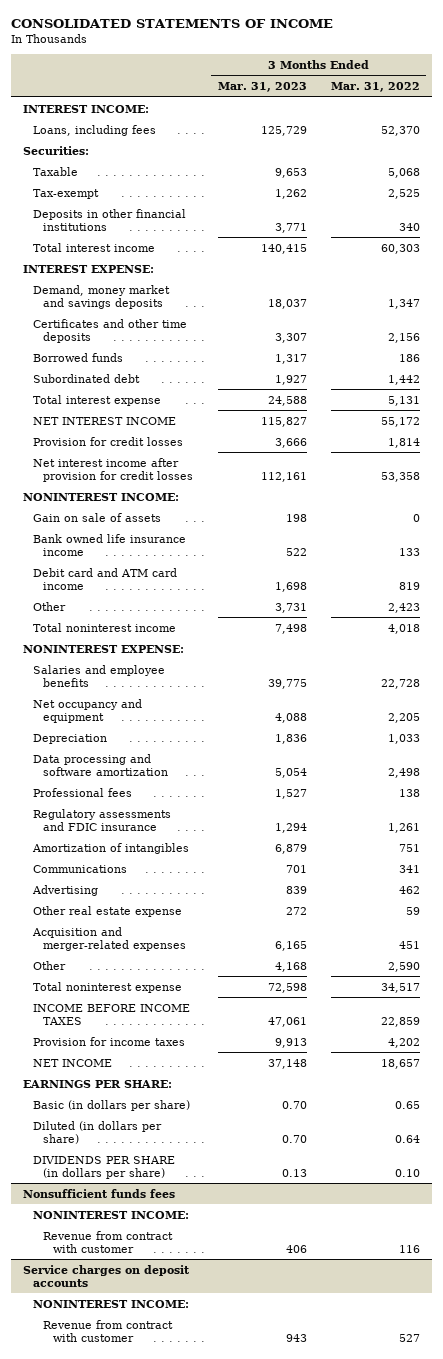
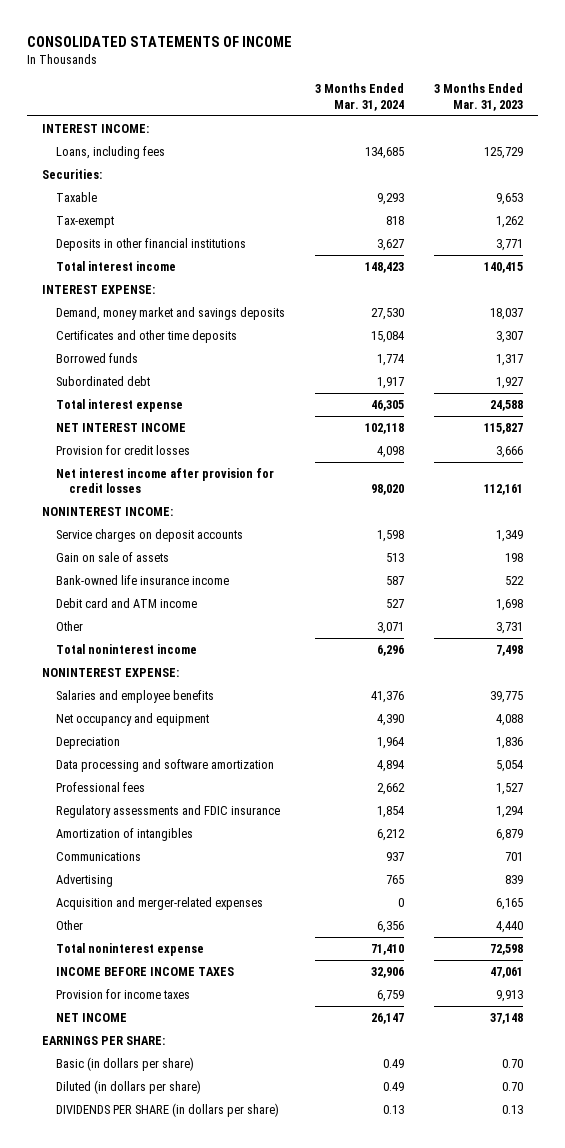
[331,82,421,93] Mar. 31, 2022 -> none
none -> [314,83,404,111] 3 Months Ended Mar. 31, 2024
none -> [55,529,243,543] Service charges on deposit accounts
[33,533,187,556] Bank owned life insurance income -> [55,575,229,586] Bank-owned life insurance income
[33,567,178,590] Debit card and ATM card income -> [55,598,197,609] Debit card and ATM income
[33,905,183,917] Other real estate expense -> none
[274,961,307,972] 4,168 -> [495,921,523,934] 4,440
[23,1188,176,1198] Nonsufficient funds fees -> none
[33,1210,190,1219] NONINTEREST INCOME: -> none
[42,1230,173,1253] Revenue from contract with customer -> none
[23,1264,191,1287] Service charges on deposit accounts -> none
[33,1299,190,1308] NONINTEREST INCOME: -> none
[42,1319,173,1342] Revenue from contract with customer -> none

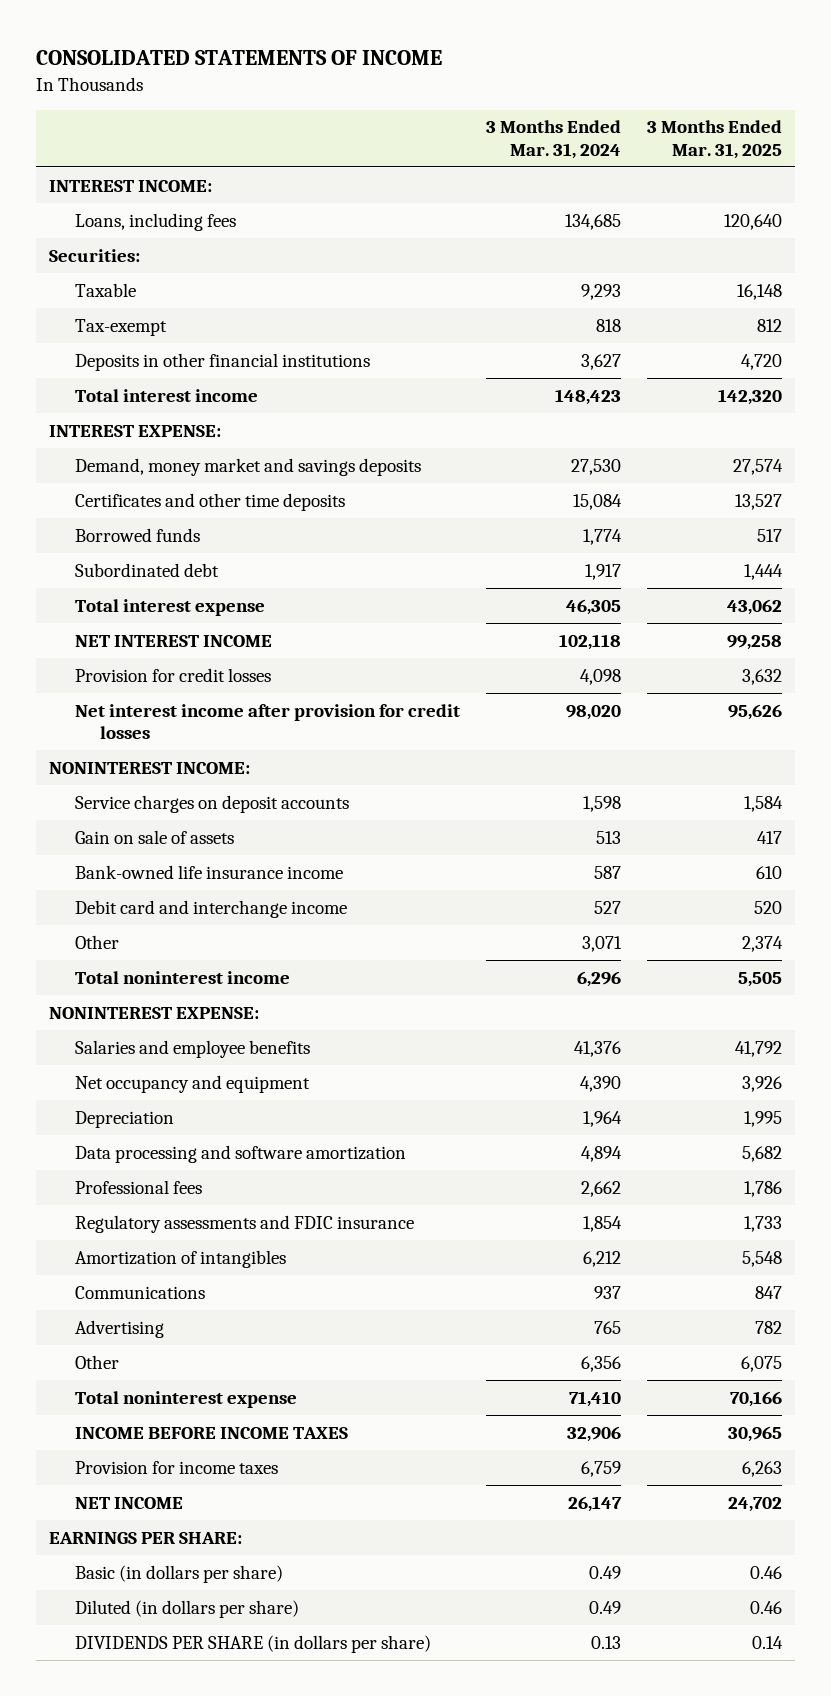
[433,83,523,111] 3 Months Ended Mar. 31, 2023 -> none
none -> [646,120,782,159] 3 Months Ended Mar. 31, 2025
[55,598,197,609] Debit card and ATM income -> [74,899,347,918] Debit card and interchange income
[55,897,263,911] Acquisition and merger-related expenses -> none

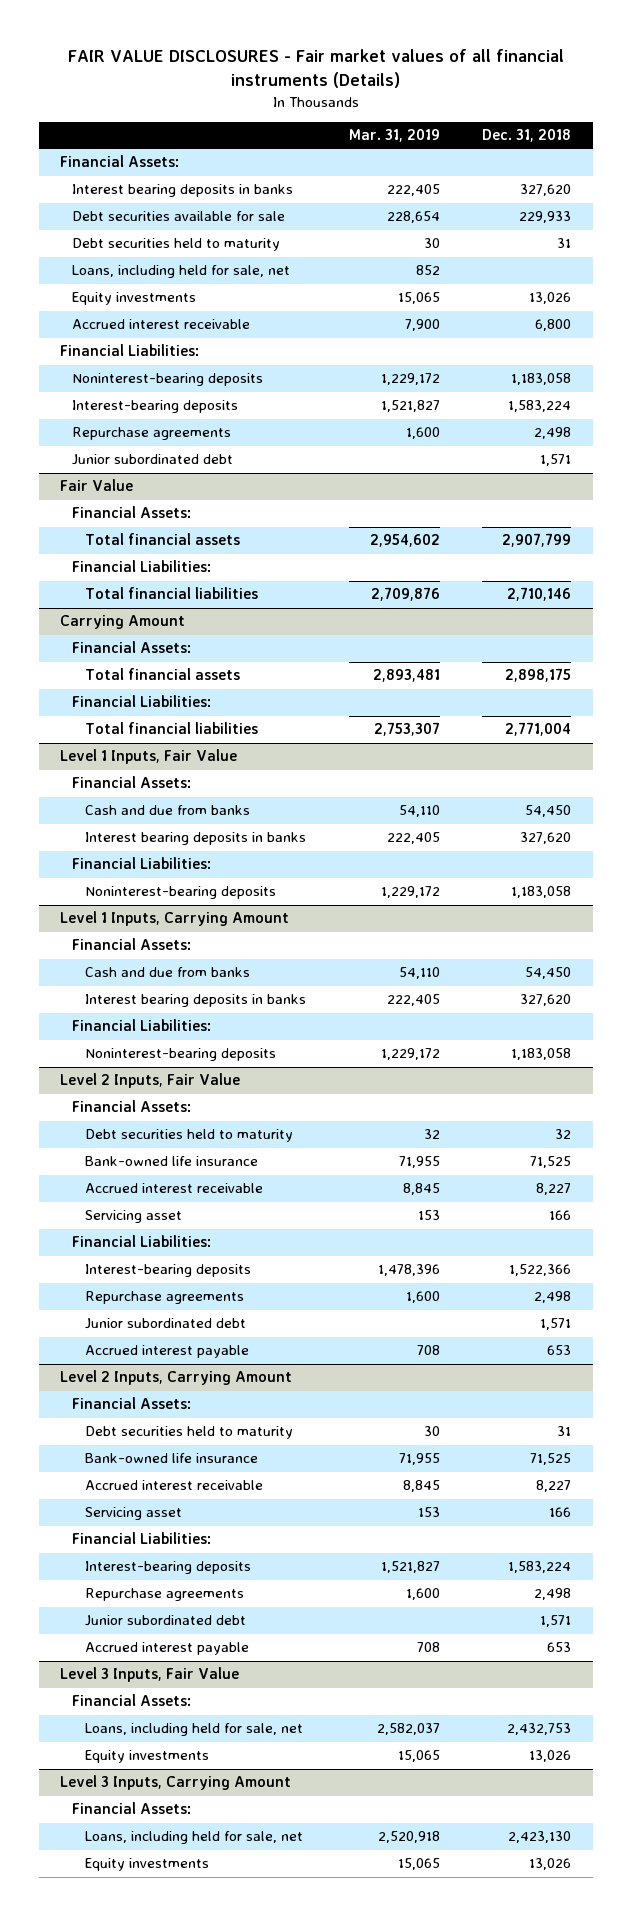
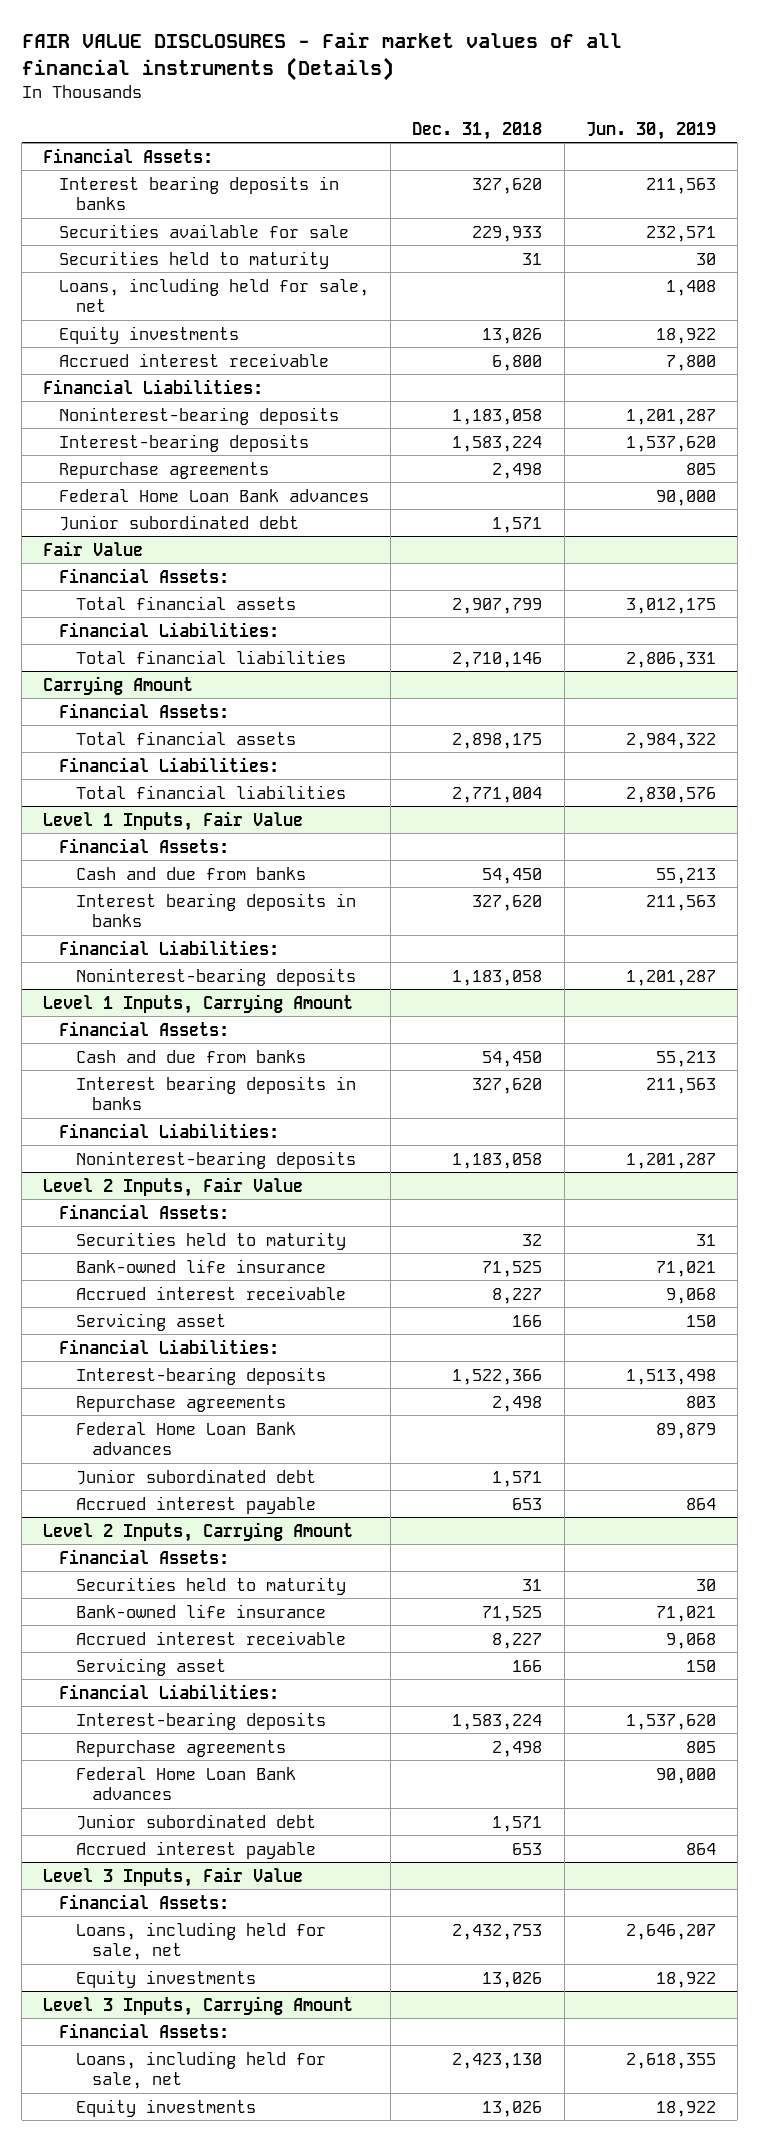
[348,129,440,143] Mar. 31, 2019 -> none
none -> [585,121,716,140] Jun. 30, 2019
[72,211,286,222] Debt securities available for sale -> [59,223,350,238] Securities available for sale
[72,238,281,252] Debt securities held to maturity -> [59,250,330,269] Securities held to maturity
none -> [59,488,370,502] Federal Home Loan Bank advances
[84,1129,293,1143] Debt securities held to maturity -> [75,1231,346,1250] Securities held to maturity
none -> [75,1421,296,1455] Federal Home Loan Bank advances
[84,1426,293,1440] Debt securities held to maturity -> [75,1576,346,1595] Securities held to maturity
none -> [75,1766,296,1800] Federal Home Loan Bank advances

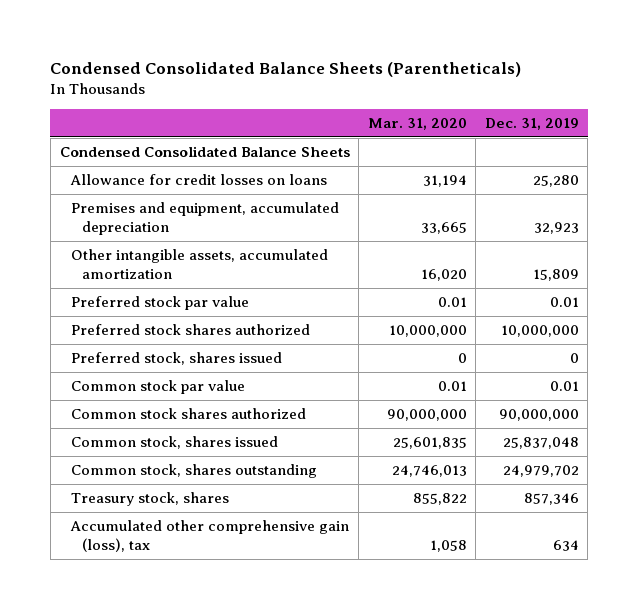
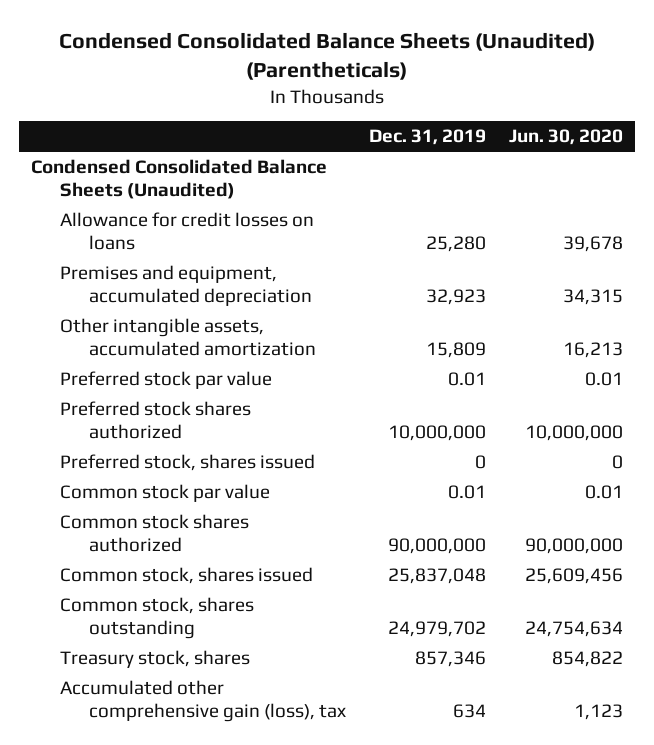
[50,61,522,77] Condensed Consolidated Balance Sheets (Parentheticals) -> [58,32,595,81] Condensed Consolidated Balance Sheets (Unaudited) (Parentheticals)
[367,117,467,130] Mar. 31, 2020 -> none
none -> [508,129,623,146] Jun. 30, 2020
[59,146,350,158] Condensed Consolidated Balance Sheets -> [30,158,327,200] Condensed Consolidated Balance Sheets (Unaudited)

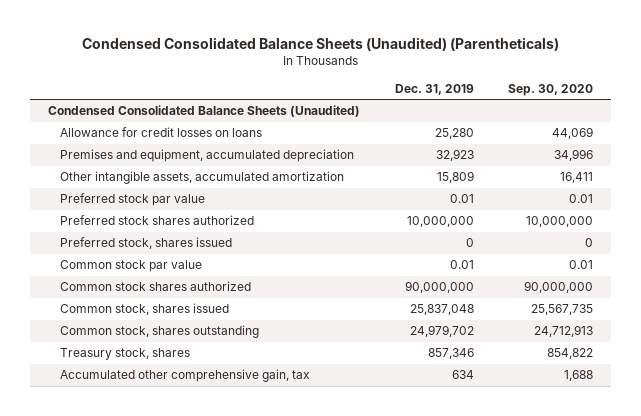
[508,129,623,146] Jun. 30, 2020 -> none
none -> [508,83,594,96] Sep. 30, 2020
[59,679,346,723] Accumulated other comprehensive gain (loss), tax -> [59,369,310,383] Accumulated other comprehensive gain, tax

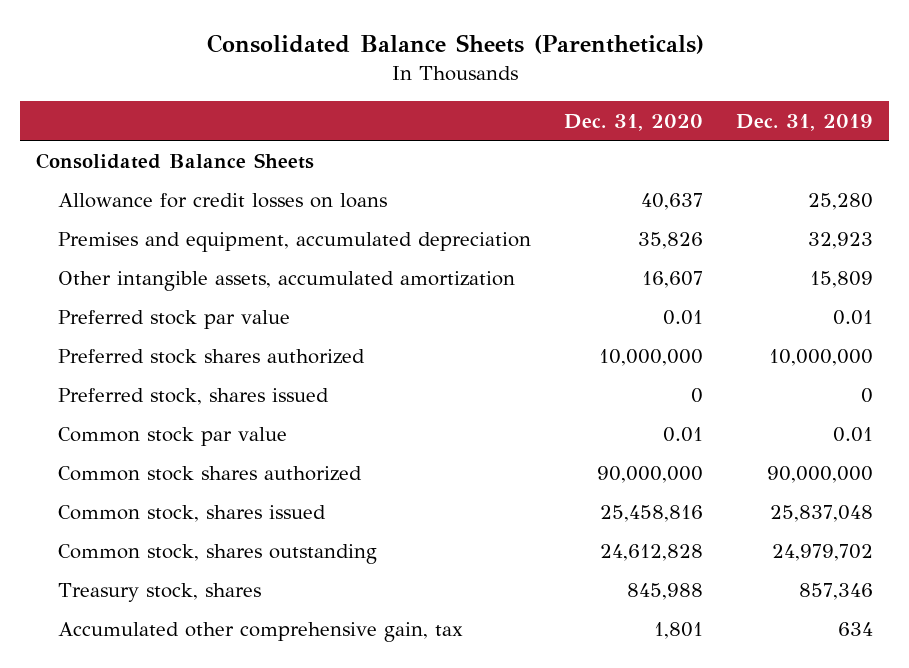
[81,37,559,52] Condensed Consolidated Balance Sheets (Unaudited) (Parentheticals) -> [206,34,704,55] Consolidated Balance Sheets (Parentheticals)
[508,83,594,96] Sep. 30, 2020 -> none
none -> [564,113,704,131] Dec. 31, 2020
[47,105,360,118] Condensed Consolidated Balance Sheets (Unaudited) -> [36,152,315,169] Consolidated Balance Sheets

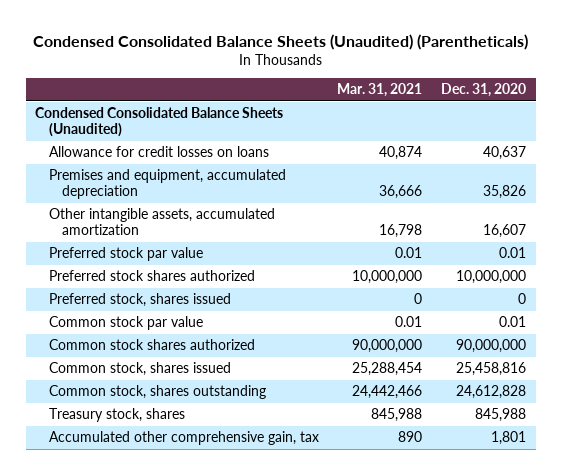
[206,34,704,55] Consolidated Balance Sheets (Parentheticals) -> [32,33,528,50] Condensed Consolidated Balance Sheets (Unaudited) (Parentheticals)
[735,113,873,131] Dec. 31, 2019 -> none
none -> [337,83,423,98] Mar. 31, 2021
[36,152,315,169] Consolidated Balance Sheets -> [35,107,284,137] Condensed Consolidated Balance Sheets (Unaudited)

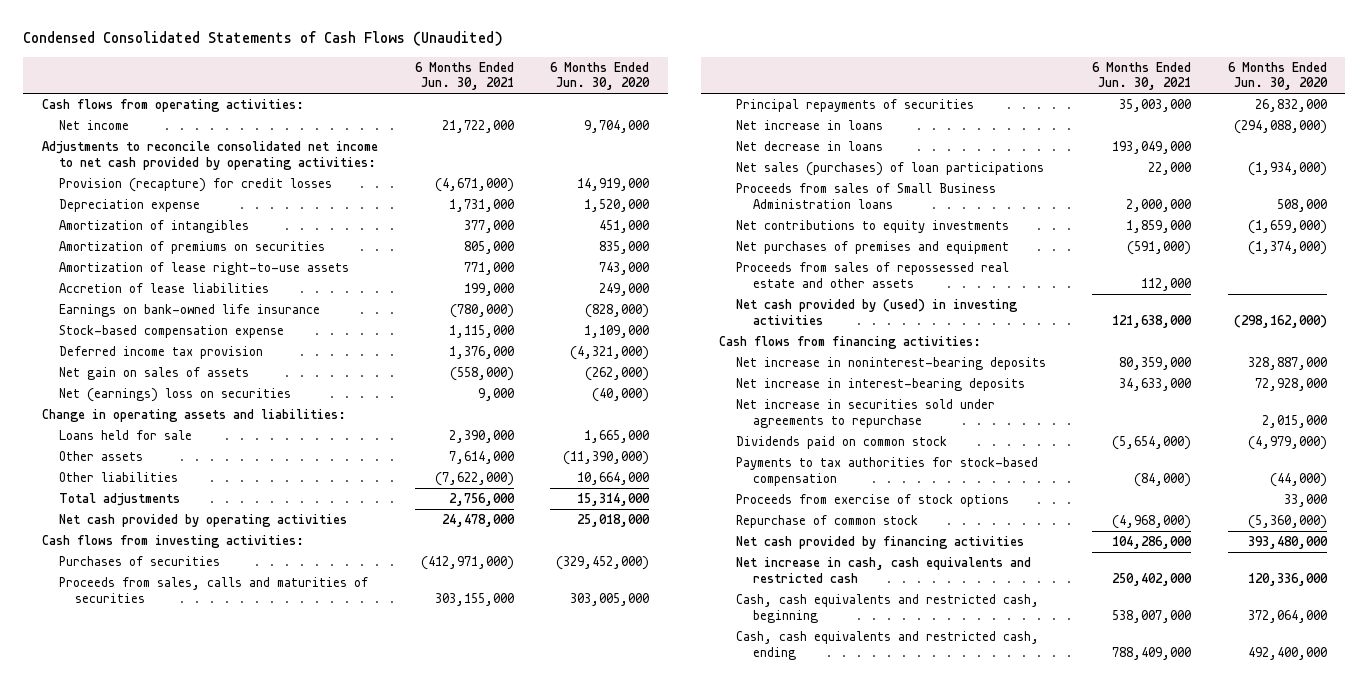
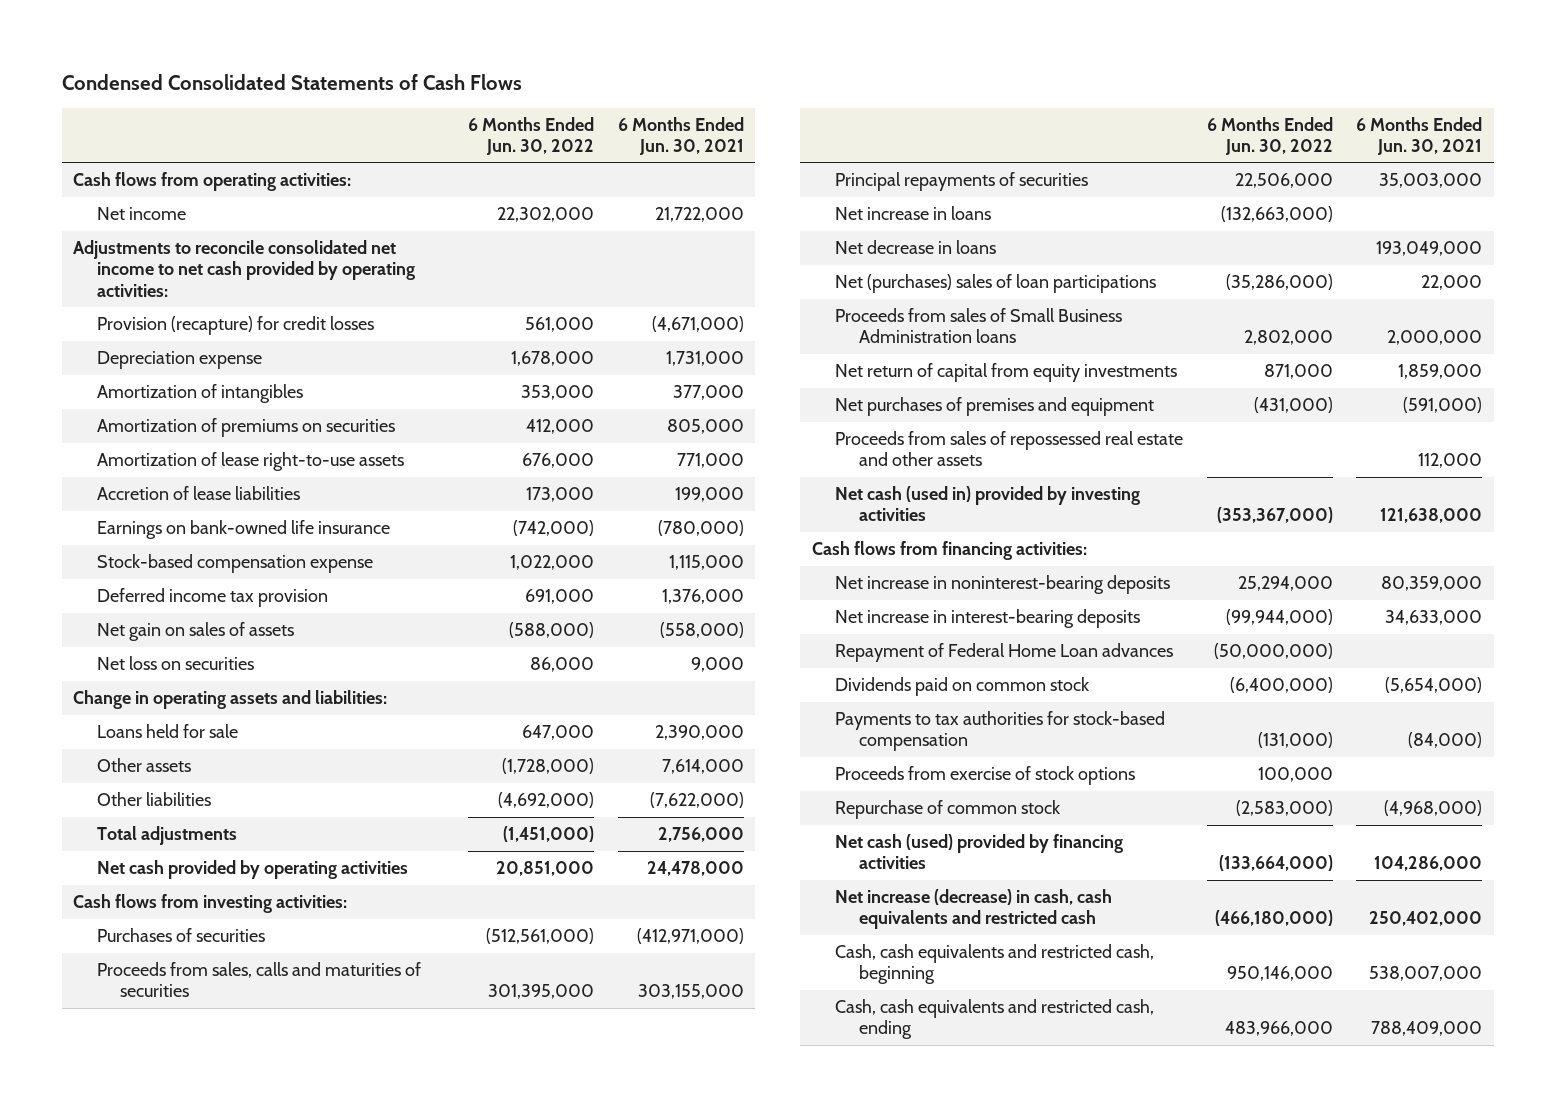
[23,31,504,47] Condensed Consolidated Statements of Cash Flows (Unaudited) -> [61,73,522,90] Condensed Consolidated Statements of Cash Flows
[550,61,651,91] 6 Months Ended Jun. 30, 2020 -> none
none -> [468,116,595,155] 6 Months Ended Jun. 30, 2022
[58,388,291,403] Net (earnings) loss on securities -> [96,656,254,671] Net loss on securities
[735,162,1044,177] Net sales (purchases) of loan participations -> [835,274,1157,294] Net (purchases) sales of loan participations
[735,220,1009,234] Net contributions to equity investments -> [835,363,1178,383] Net return of capital from equity investments
[735,299,1018,325] Net cash provided by (used) in investing activities -> [835,486,1141,522] Net cash (used in) provided by investing activities
[735,399,995,428] Net increase in securities sold under agreements to repurchase -> none
none -> [835,643,1174,663] Repayment of Federal Home Loan advances
[735,536,1024,550] Net cash provided by financing activities -> [835,834,1124,870] Net cash (used) provided by financing activities
[735,557,1031,583] Net increase in cash, cash equivalents and restricted cash -> [835,889,1113,930] Net increase (decrease) in cash, cash equivalents and restricted cash

